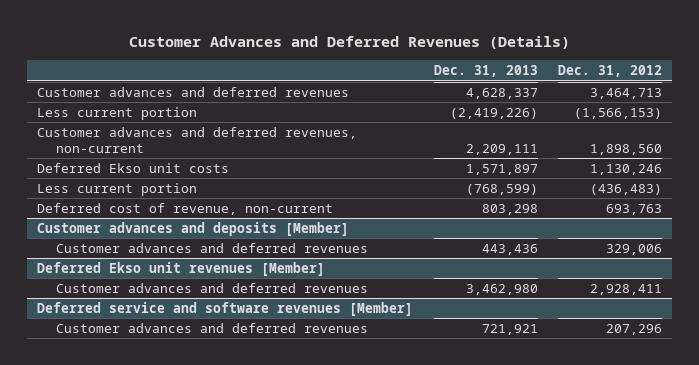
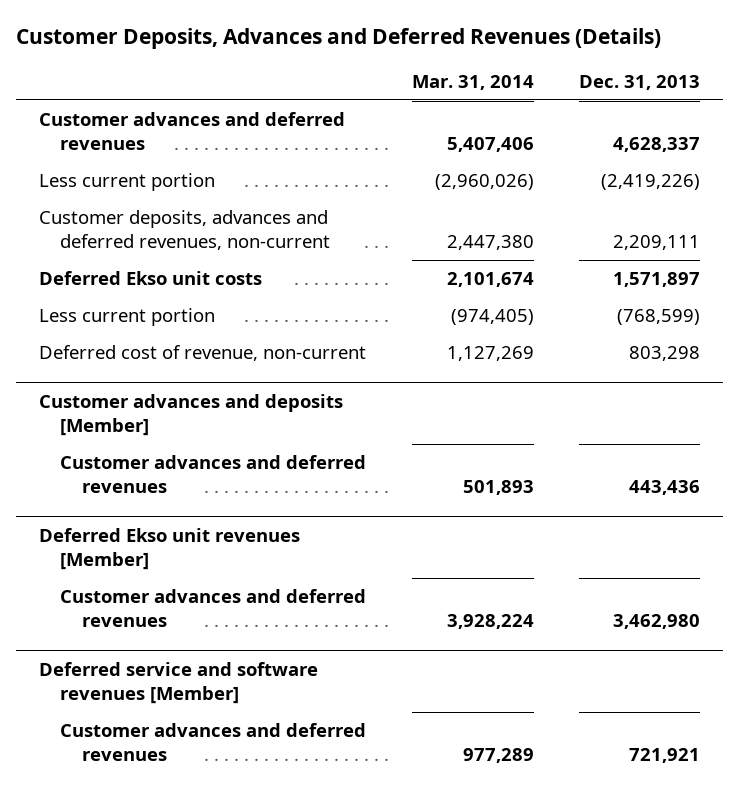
[128,36,570,50] Customer Advances and Deferred Revenues (Details) -> [15,28,661,50] Customer Deposits, Advances and Deferred Revenues (Details)
[558,65,663,78] Dec. 31, 2012 -> none
none -> [411,74,534,90] Mar. 31, 2014
[37,126,358,154] Customer advances and deferred revenues, non-current -> [38,210,331,251] Customer deposits, advances and deferred revenues, non-current

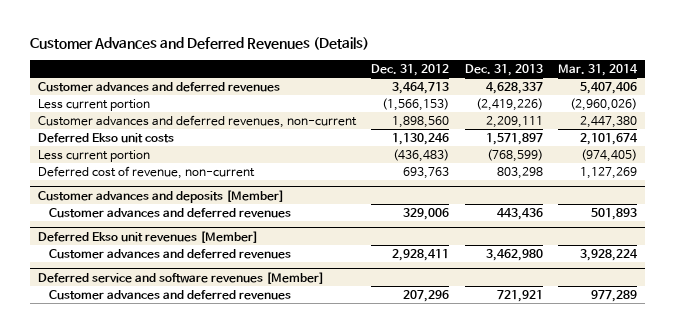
[15,28,661,50] Customer Deposits, Advances and Deferred Revenues (Details) -> [30,37,370,51] Customer Advances and Deferred Revenues (Details)
none -> [371,64,450,77] Dec. 31, 2012
[38,210,331,251] Customer deposits, advances and deferred revenues, non-current -> [37,114,357,128] Customer advances and deferred revenues, non-current

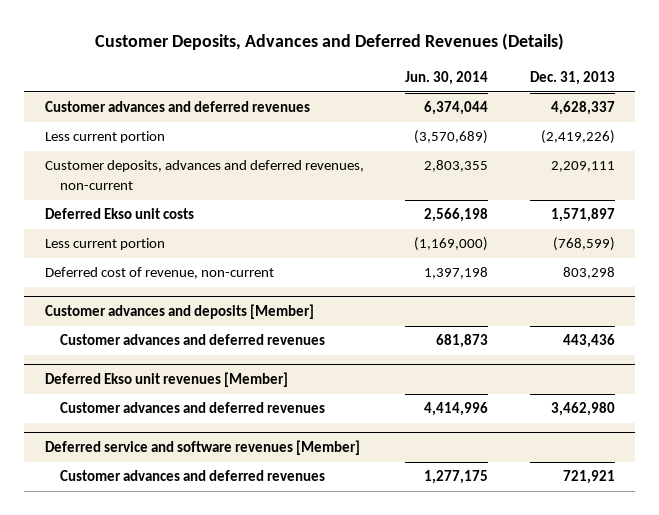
[30,37,370,51] Customer Advances and Deferred Revenues (Details) -> [94,33,564,51] Customer Deposits, Advances and Deferred Revenues (Details)
[371,64,450,77] Dec. 31, 2012 -> none
[557,64,638,77] Mar. 31, 2014 -> none
none -> [405,70,489,85] Jun. 30, 2014
[37,114,357,128] Customer advances and deferred revenues, non-current -> [44,160,364,190] Customer deposits, advances and deferred revenues, non-current

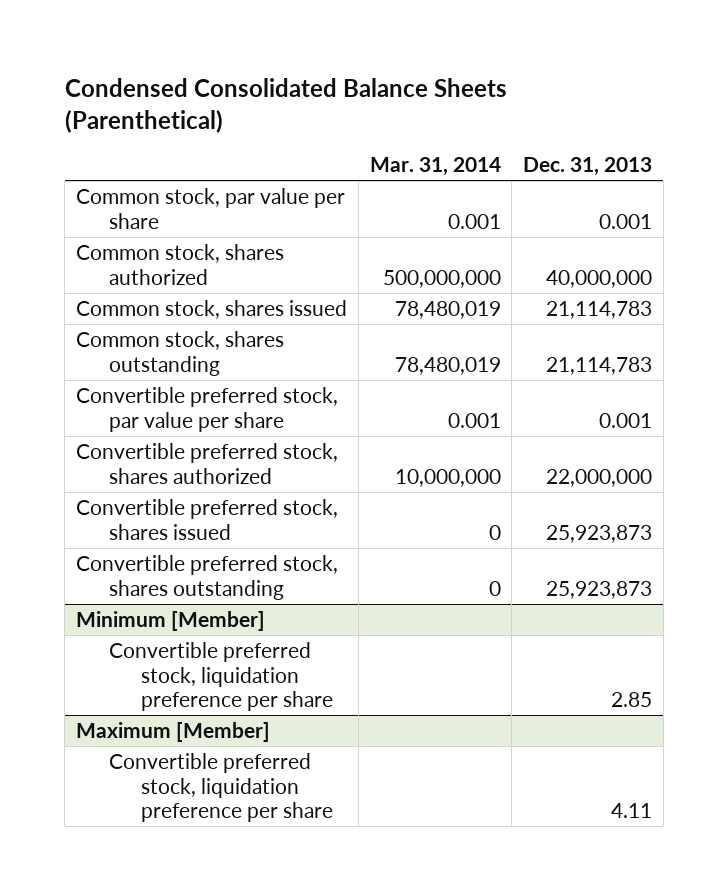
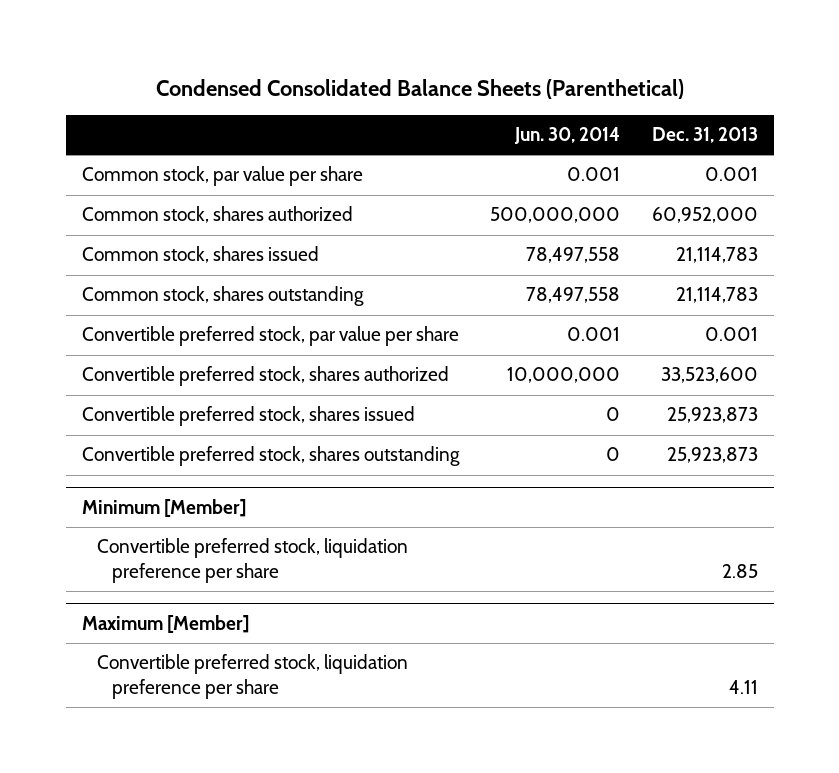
[369,157,501,177] Mar. 31, 2014 -> none
none -> [514,127,621,145] Jun. 30, 2014
[546,269,653,288] 40,000,000 -> [651,207,758,224] 60,952,000
[546,468,653,487] 22,000,000 -> [660,367,758,384] 33,523,600

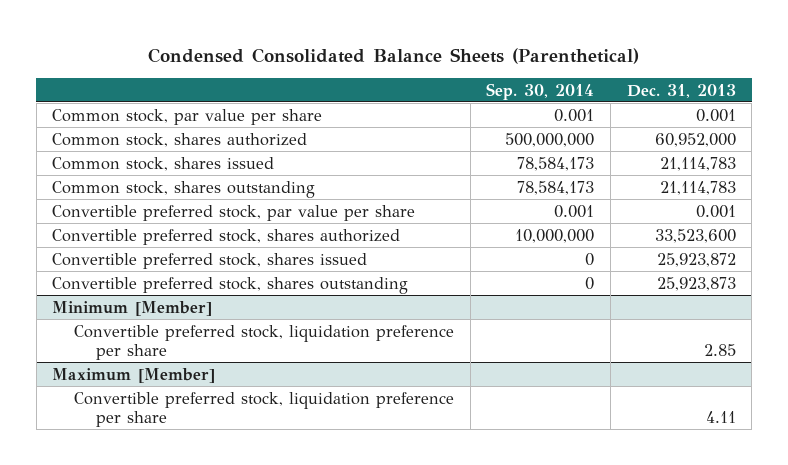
[514,127,621,145] Jun. 30, 2014 -> none
none -> [486,82,595,100] Sep. 30, 2014
[666,407,758,424] 25,923,873 -> [656,252,736,267] 25,923,872

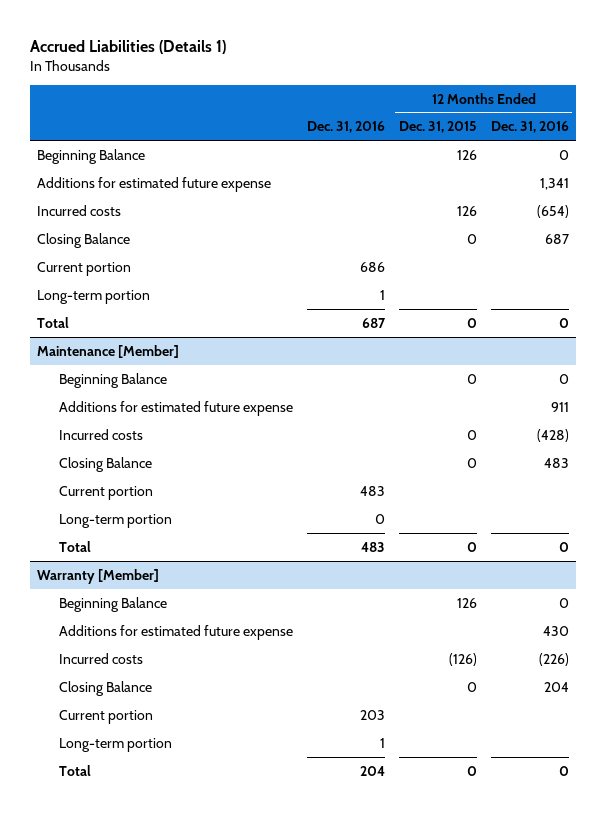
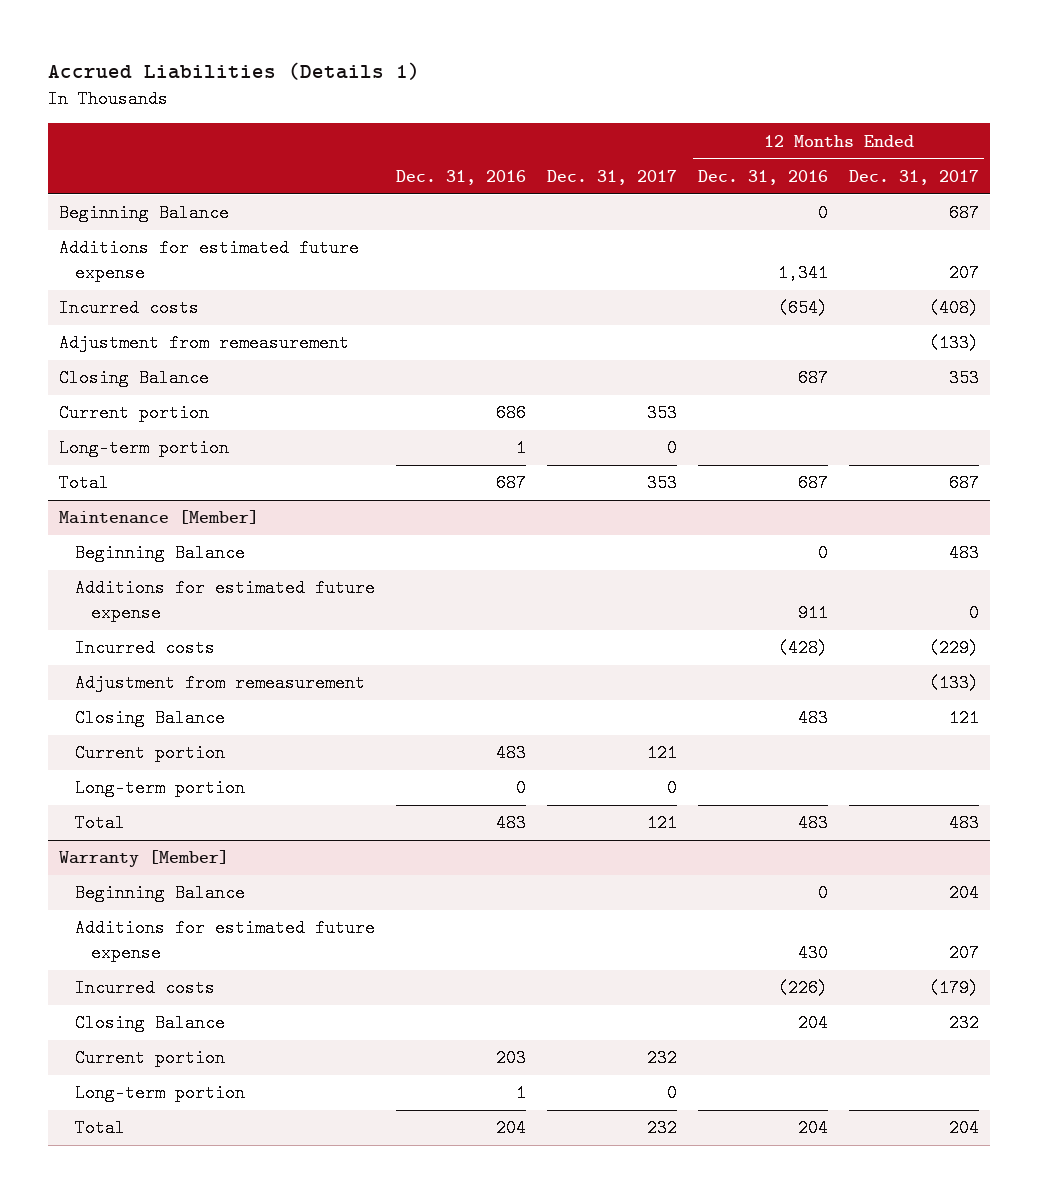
[398,121,477,134] Dec. 31, 2015 -> none
none -> [547,169,678,185] Dec. 31, 2017
none -> [849,169,980,185] Dec. 31, 2017
none -> [58,334,349,353] Adjustment from remeasurement
[558,317,569,328] 0 -> [798,474,829,493] 687
none -> [75,674,366,693] Adjustment from remeasurement
[558,541,569,552] 0 -> [798,814,829,833] 483
[558,765,569,776] 0 -> [798,1119,829,1138] 204

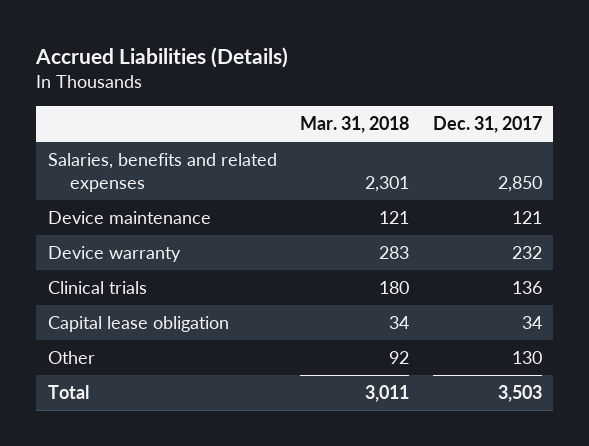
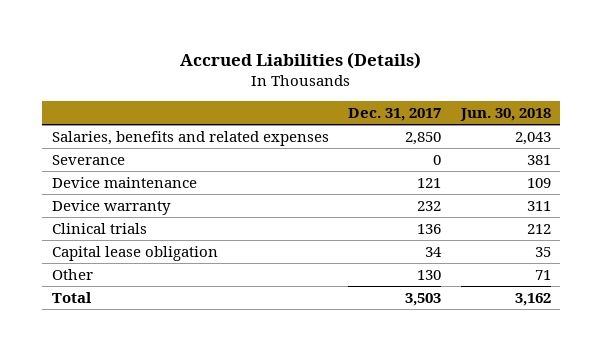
[300,116,410,134] Mar. 31, 2018 -> none
none -> [459,107,551,121] Jun. 30, 2018
none -> [51,155,125,166] Severance

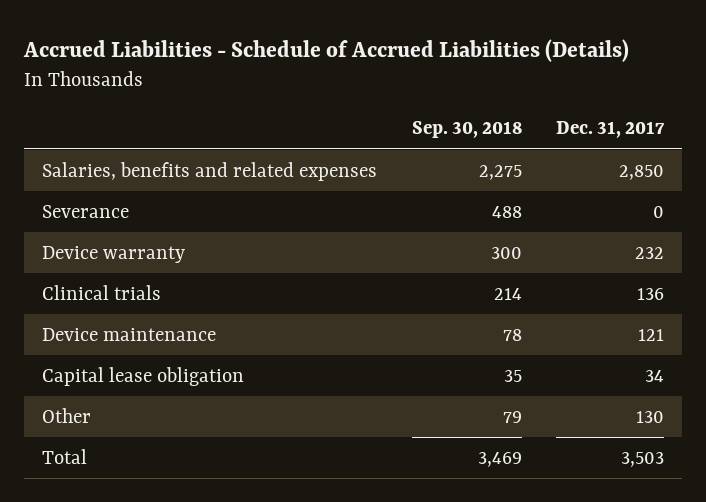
[180,51,422,69] Accrued Liabilities (Details) -> [23,39,630,63] Accrued Liabilities - Schedule of Accrued Liabilities (Details)
[459,107,551,121] Jun. 30, 2018 -> none
none -> [411,121,522,139] Sep. 30, 2018
[51,177,197,189] Device maintenance -> [41,327,216,341] Device maintenance

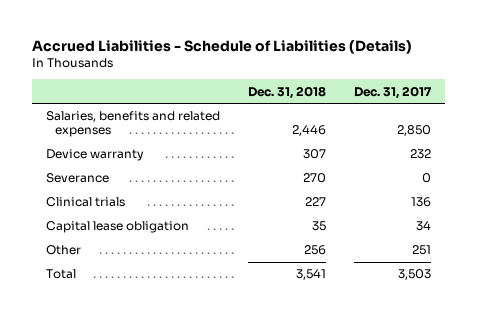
[23,39,630,63] Accrued Liabilities - Schedule of Accrued Liabilities (Details) -> [31,39,412,54] Accrued Liabilities - Schedule of Liabilities (Details)
[411,121,522,139] Sep. 30, 2018 -> none
none -> [248,85,327,99] Dec. 31, 2018
[41,204,129,218] Severance -> [45,173,109,184] Severance
[41,327,216,341] Device maintenance -> none
[636,410,665,423] 130 -> [412,245,432,256] 251

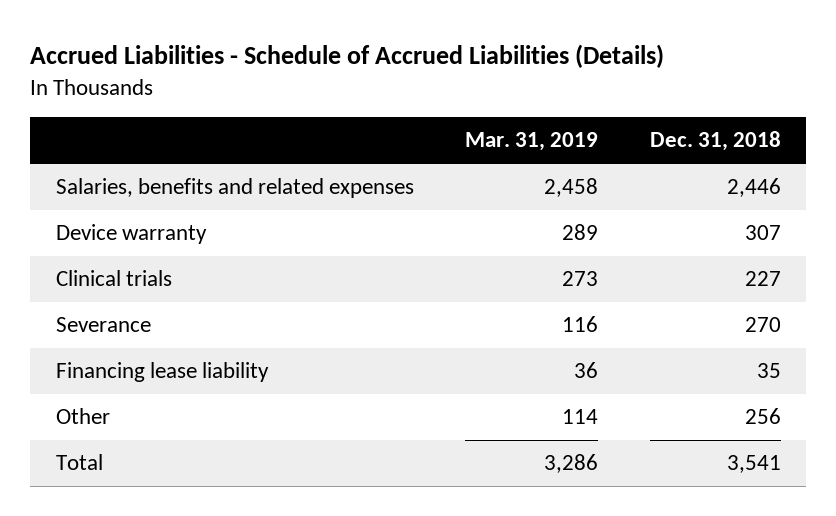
[31,39,412,54] Accrued Liabilities - Schedule of Liabilities (Details) -> [29,44,664,69] Accrued Liabilities - Schedule of Accrued Liabilities (Details)
[354,85,433,99] Dec. 31, 2017 -> none
none -> [465,132,599,152] Mar. 31, 2019
[45,221,189,234] Capital lease obligation -> none
[45,173,109,184] Severance -> [55,317,151,333] Severance
none -> [55,362,269,383] Financing lease liability

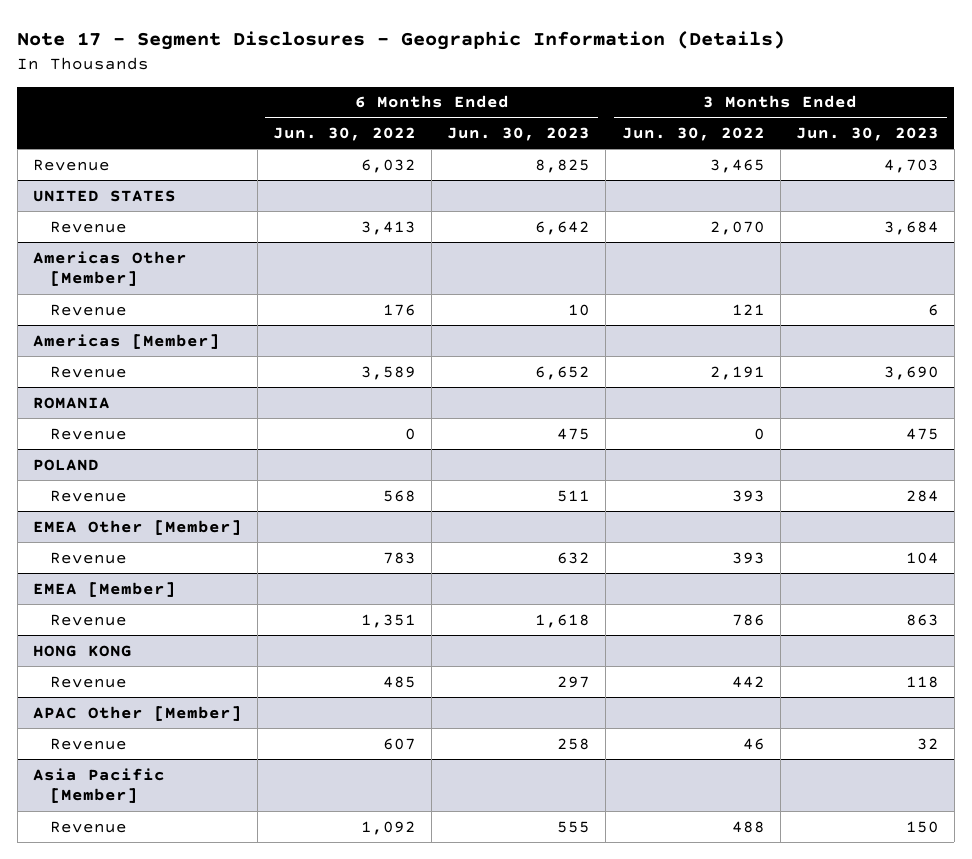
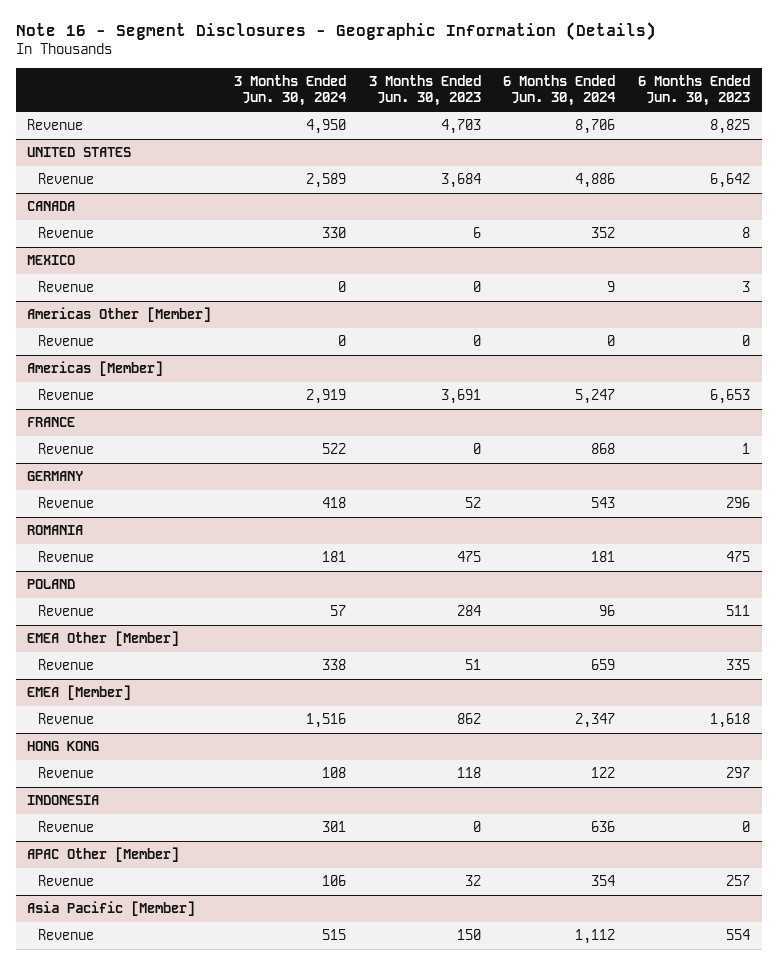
[17,30,786,50] Note 17 - Segment Disclosures - Geographic Information (Details) -> [15,22,656,42] Note 16 - Segment Disclosures - Geographic Information (Details)
[273,127,417,142] Jun. 30, 2022 -> none
[621,127,765,142] Jun. 30, 2022 -> none
none -> [233,74,347,107] 3 Months Ended Jun. 30, 2024
none -> [503,74,617,107] 6 Months Ended Jun. 30, 2024
none -> [27,201,76,212] CANADA
none -> [38,227,95,239] Revenue
none -> [27,255,76,266] MEXICO
none -> [38,281,95,293] Revenue
[568,303,591,316] 10 -> [742,335,751,347] 0
[927,303,939,316] 6 -> [472,335,481,347] 0
[535,365,591,380] 6,652 -> [710,389,751,405] 6,653
[883,365,939,380] 3,690 -> [440,389,481,405] 3,691
none -> [27,417,76,428] FRANCE
none -> [38,443,95,455] Revenue
none -> [27,471,84,482] GERMANY
none -> [38,497,95,509] Revenue
[557,551,591,564] 632 -> [726,659,751,671] 335
[905,551,939,564] 104 -> [464,659,481,671] 51
[905,613,939,626] 863 -> [456,713,481,725] 862
none -> [27,795,100,806] INDONESIA
none -> [38,821,95,833] Revenue
[557,737,591,750] 258 -> [726,875,751,887] 257
[557,820,591,833] 555 -> [726,929,751,941] 554

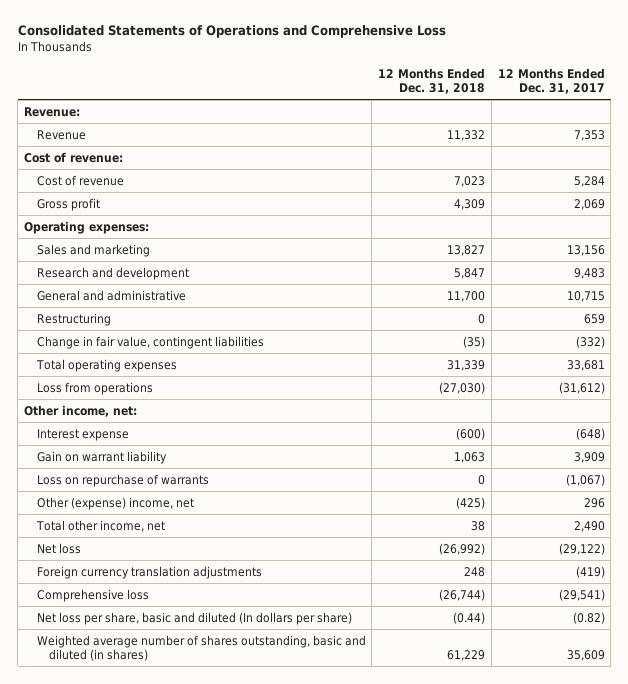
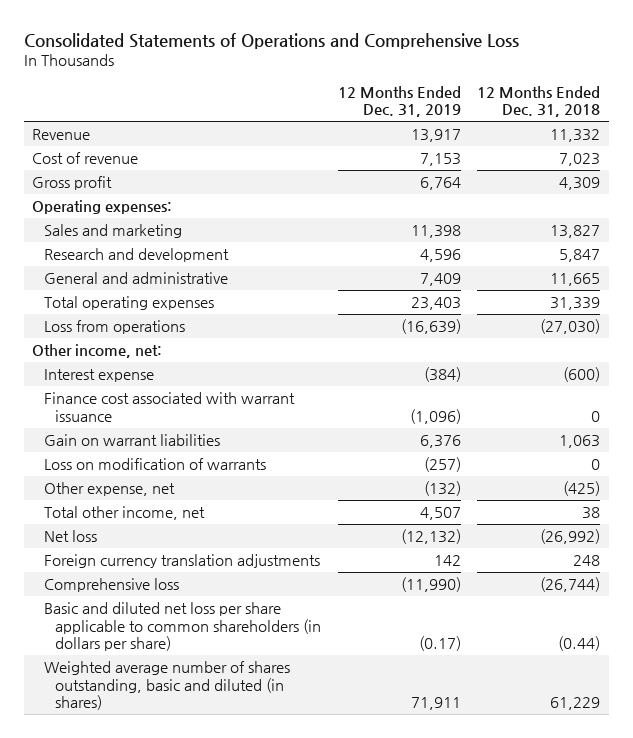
[497,67,605,94] 12 Months Ended Dec. 31, 2017 -> none
none -> [337,85,461,118] 12 Months Ended Dec. 31, 2019
[23,106,80,117] Revenue: -> none
[23,151,123,163] Cost of revenue: -> none
[36,312,111,326] Restructuring -> none
[36,335,264,349] Change in fair value, contingent liabilities -> none
[447,290,486,302] 11,700 -> [550,273,601,287] 11,665
none -> [43,392,295,422] Finance cost associated with warrant issuance
[36,450,167,464] Gain on warrant liability -> [43,434,220,447] Gain on warrant liabilities
[36,473,209,487] Loss on repurchase of warrants -> [43,458,266,471] Loss on modification of warrants
[36,496,194,510] Other (expense) income, net -> [43,482,175,497] Other expense, net
[36,611,352,625] Net loss per share, basic and diluted (In dollars per share) -> [43,602,322,651] Basic and diluted net loss per share applicable to common shareholders (in dollars per share)

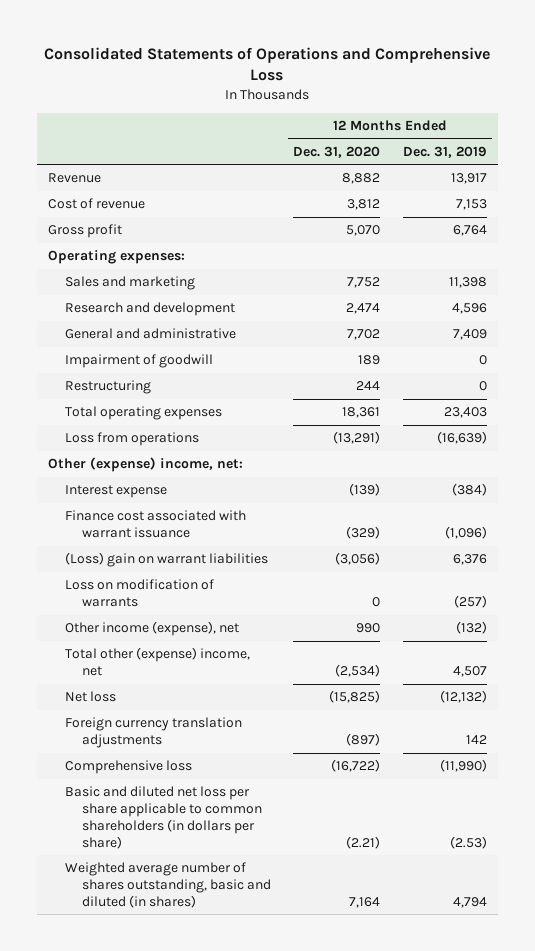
[477,85,601,118] 12 Months Ended Dec. 31, 2018 -> none
none -> [293,145,381,158] Dec. 31, 2020
none -> [65,354,214,369] Impairment of goodwill
none -> [65,380,152,395] Restructuring
[32,344,163,359] Other income, net: -> [48,457,244,473] Other (expense) income, net:
[43,434,220,447] Gain on warrant liabilities -> [65,552,269,568] (Loss) gain on warrant liabilities
[43,482,175,497] Other expense, net -> [65,621,240,637] Other income (expense), net
[43,506,205,521] Total other income, net -> [65,647,251,677] Total other (expense) income, net
[418,635,461,651] (0.17) -> [449,835,487,849] (2.53)
[410,696,461,710] 71,911 -> [452,896,487,908] 4,794

